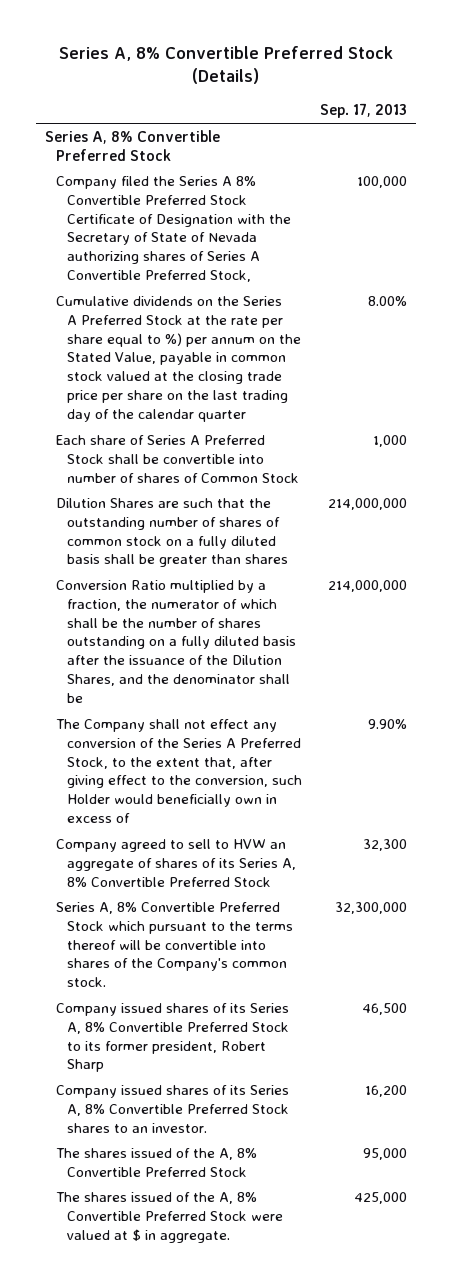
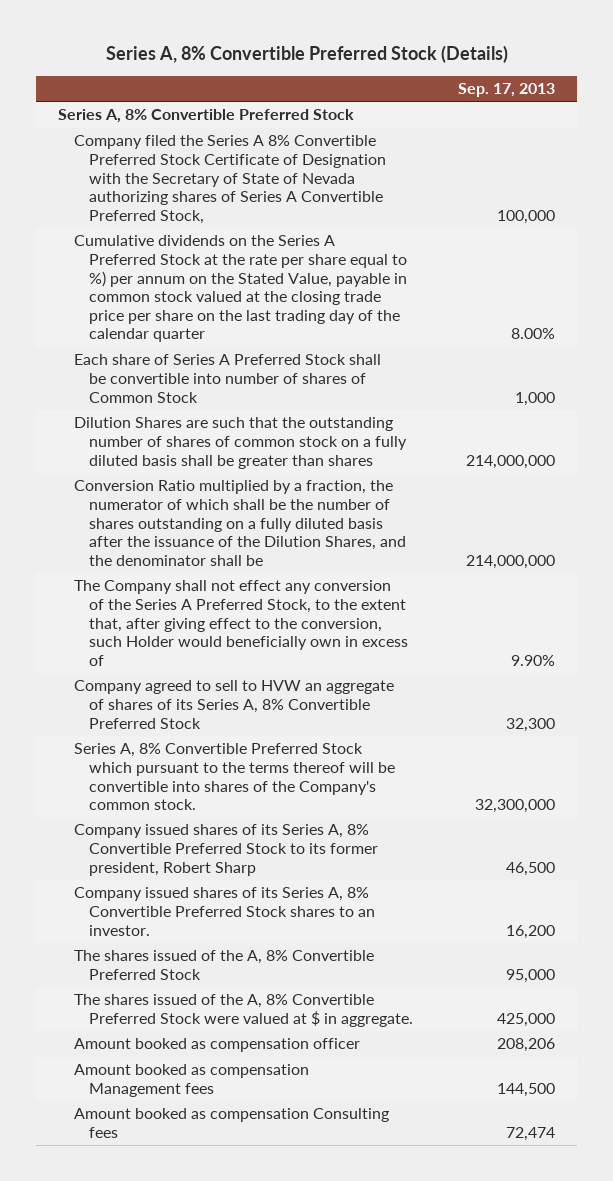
none -> [73,1038,360,1053] Amount booked as compensation officer
none -> [73,1064,309,1097] Amount booked as compensation Management fees
none -> [73,1108,389,1138] Amount booked as compensation Consulting fees

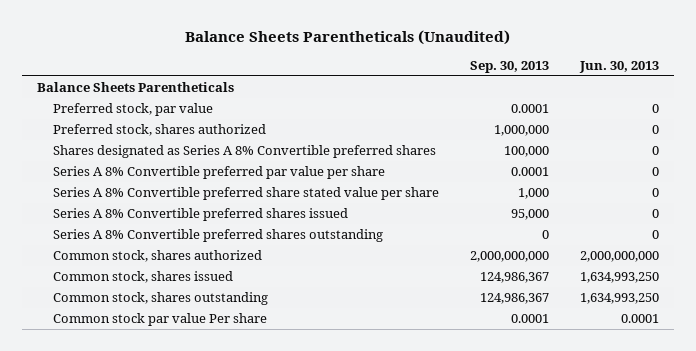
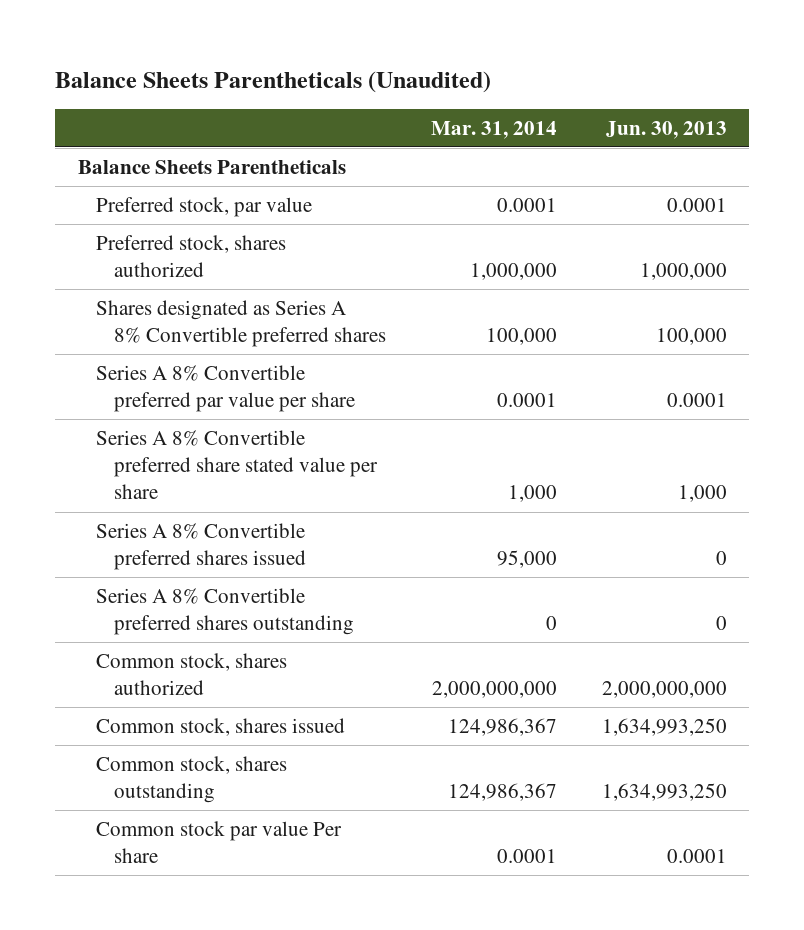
[469,60,549,73] Sep. 30, 2013 -> none
none -> [430,120,557,139] Mar. 31, 2014
[651,104,659,114] 0 -> [666,197,727,212] 0.0001
[651,125,659,135] 0 -> [639,263,727,281] 1,000,000
[651,146,659,156] 0 -> [655,328,727,346] 100,000
[651,167,659,177] 0 -> [666,393,727,408] 0.0001
[651,188,659,198] 0 -> [677,485,727,503] 1,000

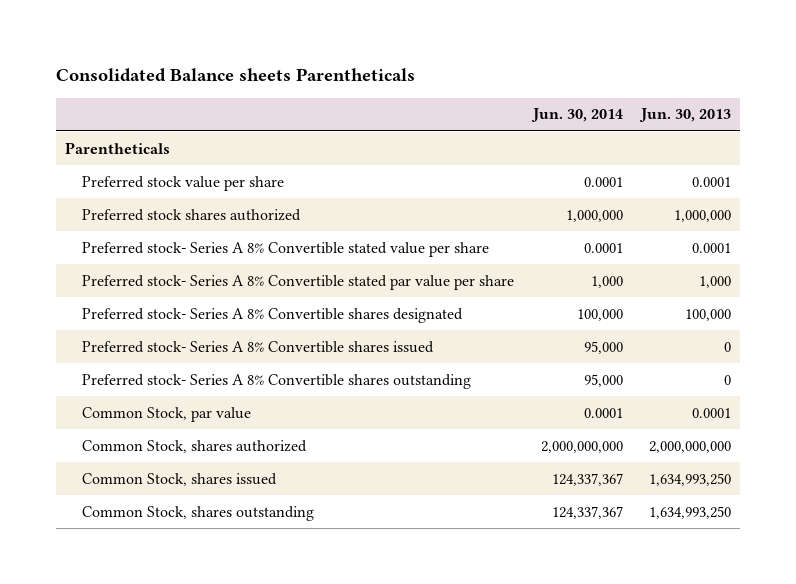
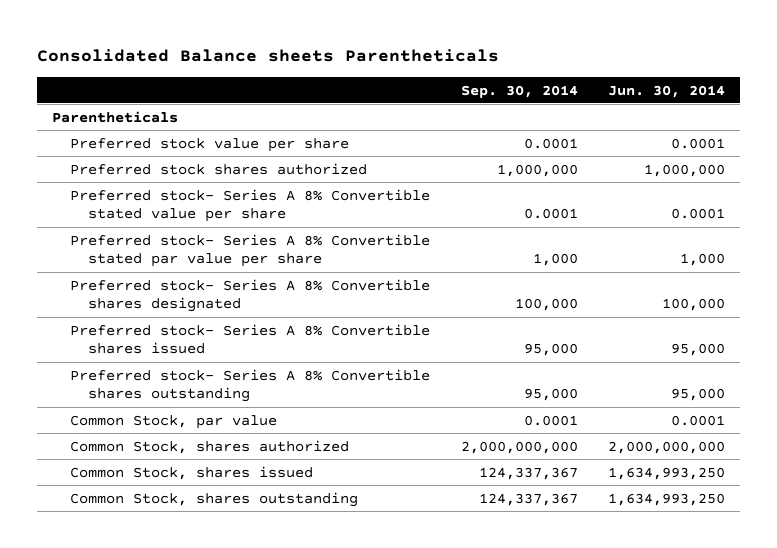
[638,108,731,123] Jun. 30, 2013 -> none
none -> [460,84,578,98] Sep. 30, 2014
[551,472,623,486] 124,337,367 -> [607,466,725,480] 1,634,993,250
[551,505,623,519] 124,337,367 -> [607,492,725,506] 1,634,993,250

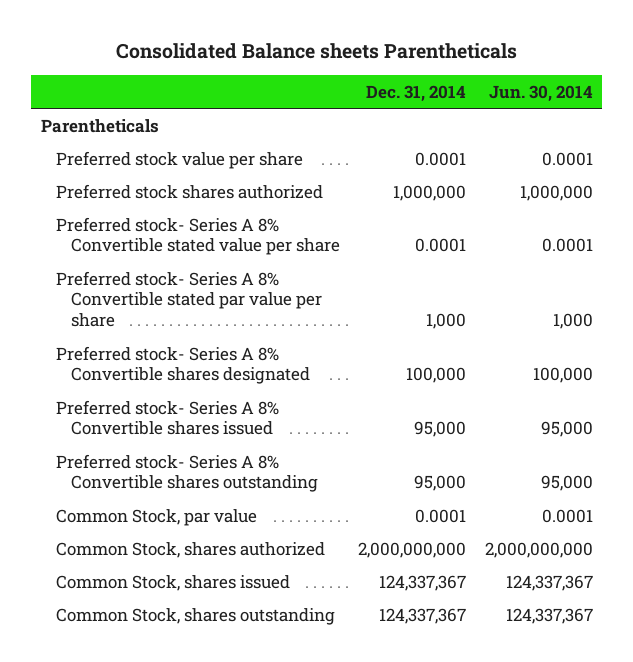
[460,84,578,98] Sep. 30, 2014 -> none
none -> [366,84,467,102] Dec. 31, 2014
[607,466,725,480] 1,634,993,250 -> [505,574,593,591] 124,337,367
[607,492,725,506] 1,634,993,250 -> [505,607,593,624] 124,337,367

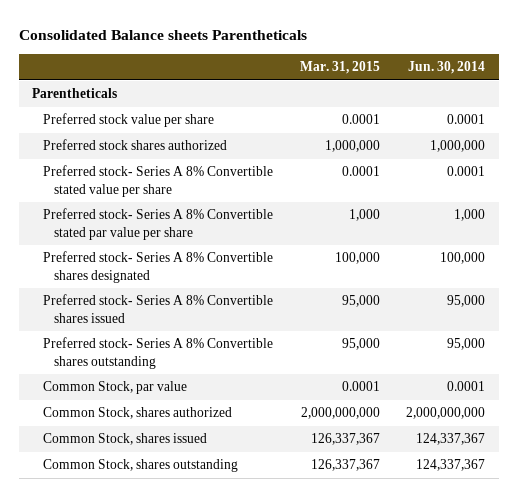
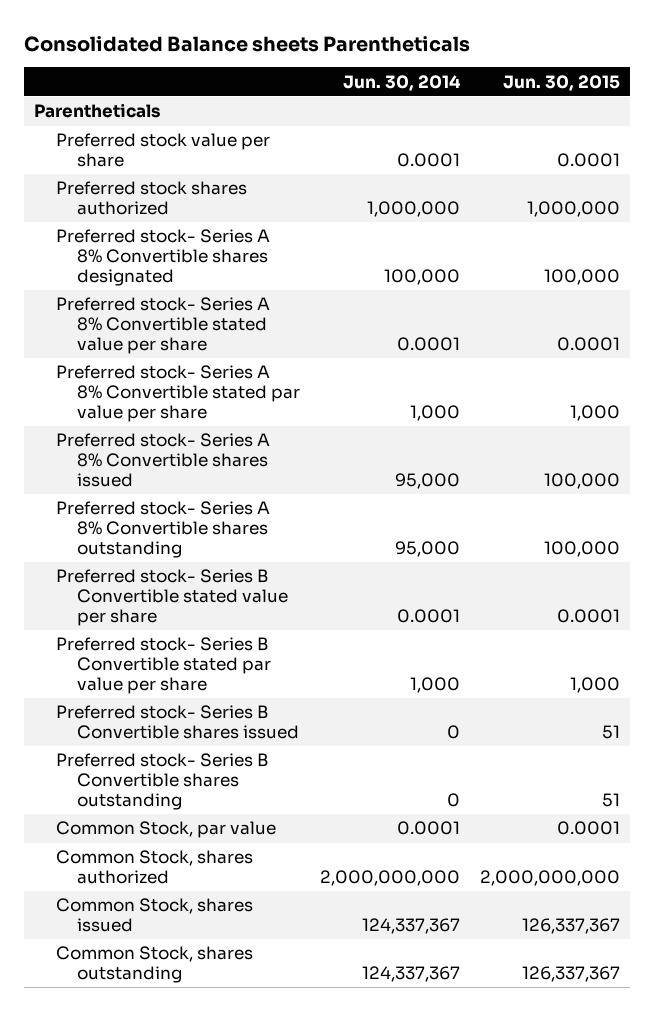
[299,61,380,75] Mar. 31, 2015 -> none
none -> [503,74,621,91] Jun. 30, 2015
[43,251,274,283] Preferred stock- Series A 8% Convertible shares designated -> [55,229,270,286] Preferred stock- Series A 8% Convertible shares designated
none -> [55,569,289,626] Preferred stock- Series B Convertible stated value per share
none -> [55,637,272,694] Preferred stock- Series B Convertible stated par value per share
none -> [55,705,300,739] Preferred stock- Series B Convertible shares issued
none -> [55,753,269,810] Preferred stock- Series B Convertible shares outstanding

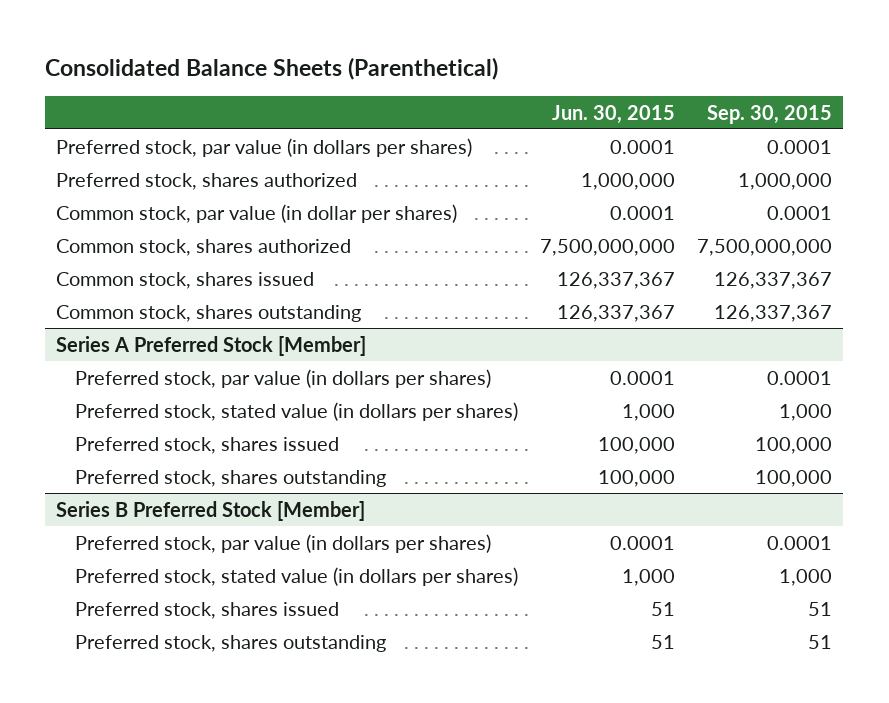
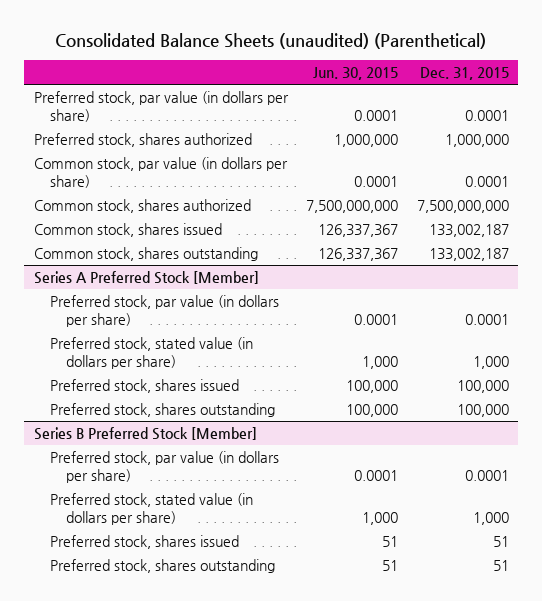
[45,57,499,81] Consolidated Balance Sheets (Parenthetical) -> [55,33,487,50] Consolidated Balance Sheets (unaudited) (Parenthetical)
[707,104,833,124] Sep. 30, 2015 -> none
none -> [419,67,509,81] Dec. 31, 2015
[56,137,473,157] Preferred stock, par value (in dollars per shares) -> [33,90,289,122] Preferred stock, par value (in dollars per share)
[56,203,458,223] Common stock, par value (in dollar per shares) -> [33,156,288,188] Common stock, par value (in dollars per share)
[74,368,491,388] Preferred stock, par value (in dollars per shares) -> [49,294,279,327] Preferred stock, par value (in dollars per share)
[74,401,518,421] Preferred stock, stated value (in dollars per shares) -> [49,336,253,369] Preferred stock, stated value (in dollars per share)
[74,533,491,553] Preferred stock, par value (in dollars per shares) -> [49,450,279,483] Preferred stock, par value (in dollars per share)
[74,566,518,586] Preferred stock, stated value (in dollars per shares) -> [49,492,253,525] Preferred stock, stated value (in dollars per share)

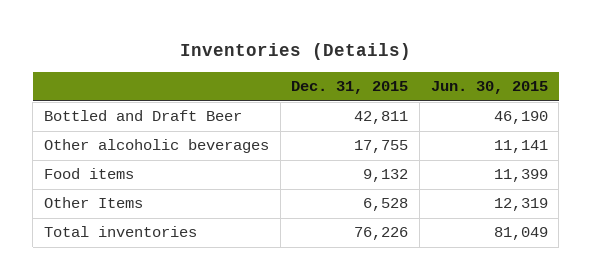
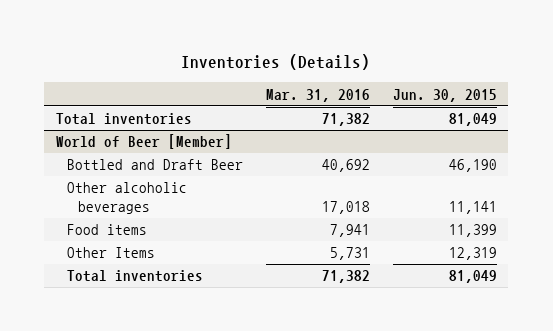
[291,81,409,95] Dec. 31, 2015 -> none
none -> [265,88,370,102] Mar. 31, 2016
none -> [55,113,192,126] Total inventories
none -> [55,134,232,150] World of Beer [Member]

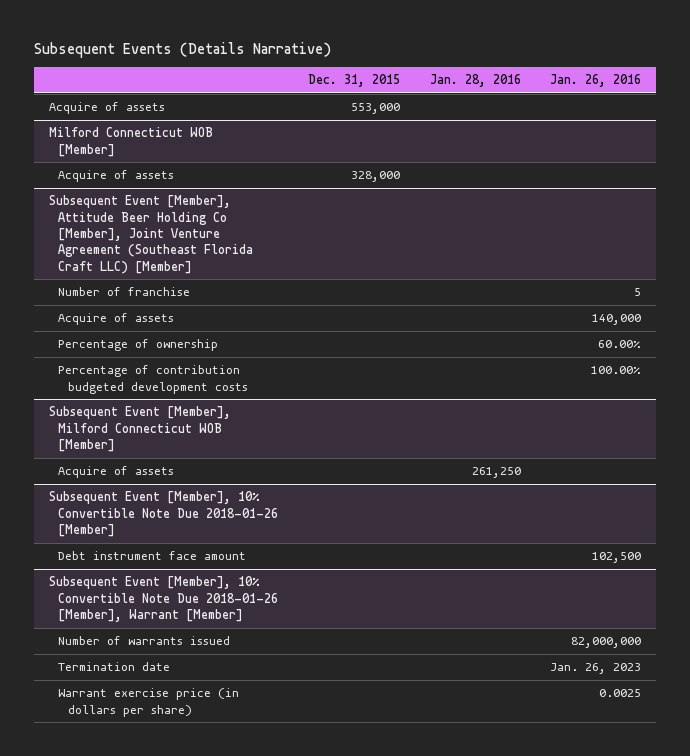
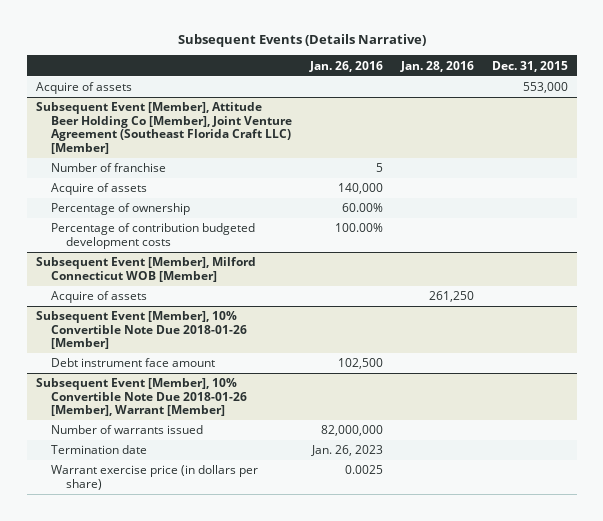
[48,127,213,157] Milford Connecticut WOB [Member] -> none
[58,170,175,183] Acquire of assets -> none

